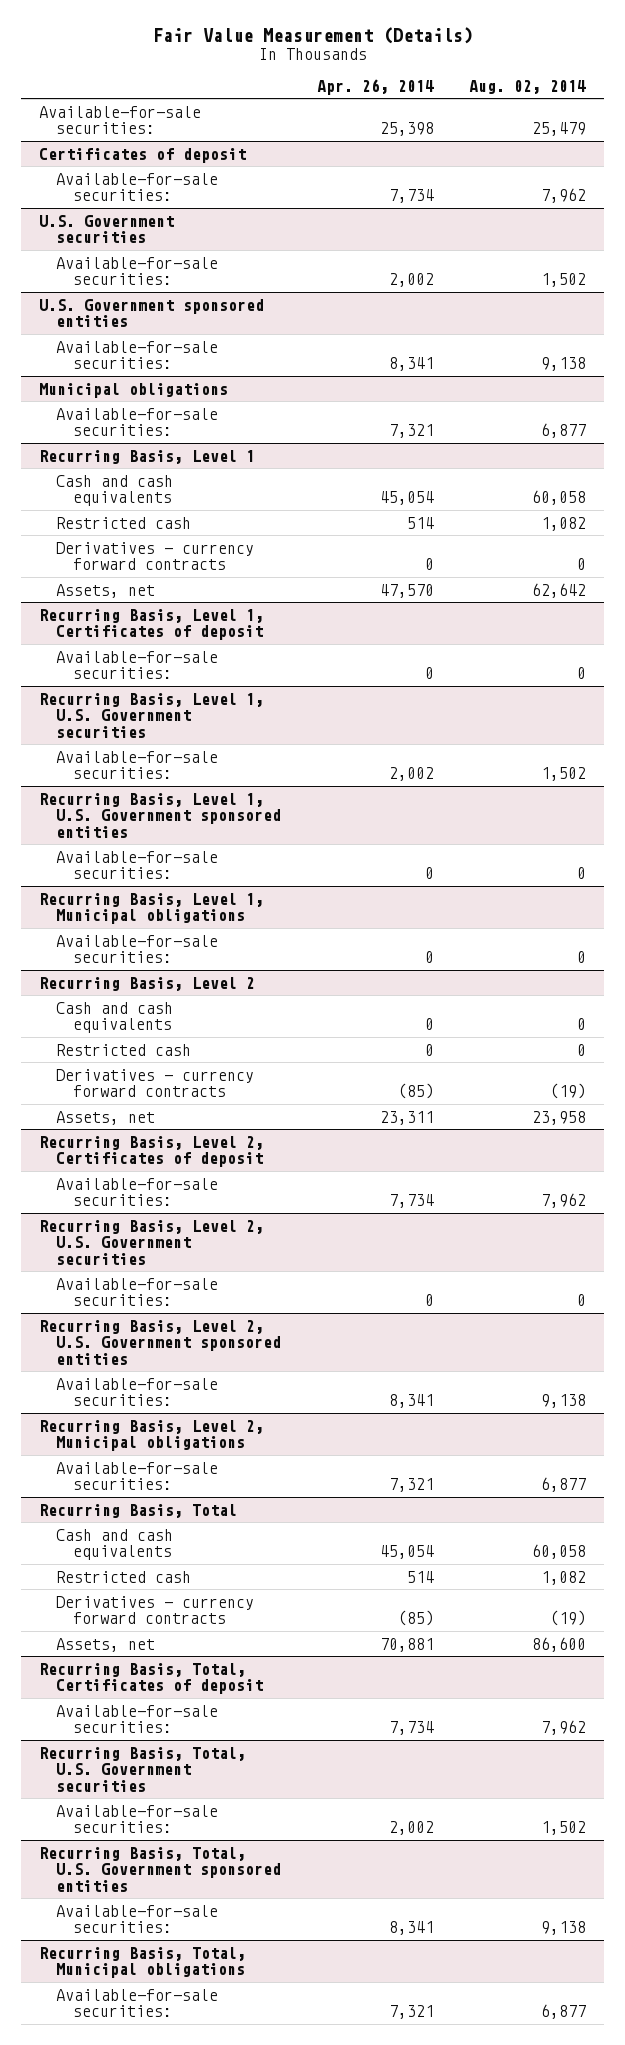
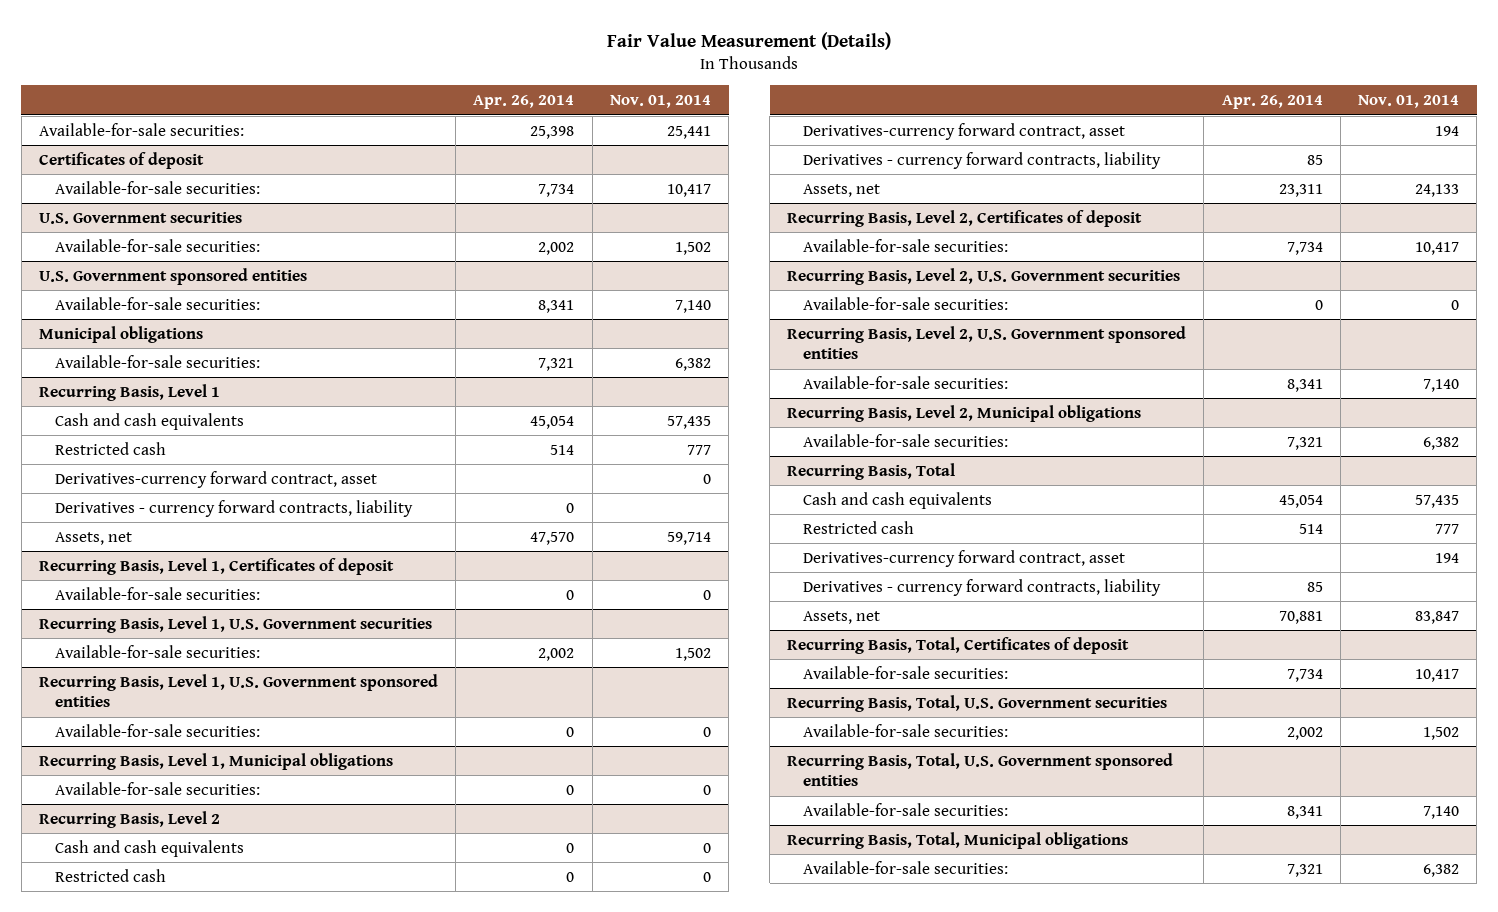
[469,79,587,94] Aug. 02, 2014 -> none
none -> [609,95,711,109] Nov. 01, 2014
none -> [54,470,377,488] Derivatives-currency forward contract, asset
[56,541,255,571] Derivatives - currency forward contracts -> [54,499,413,517] Derivatives - currency forward contracts, liability
none -> [803,122,1126,140] Derivatives-currency forward contract, asset
[56,1068,255,1098] Derivatives - currency forward contracts -> [803,151,1162,169] Derivatives - currency forward contracts, liability
[397,1083,434,1100] (85) -> [1306,154,1323,165] 85
none -> [803,549,1126,567] Derivatives-currency forward contract, asset
[56,1595,255,1625] Derivatives - currency forward contracts -> [803,578,1162,596] Derivatives - currency forward contracts, liability
[397,1610,434,1627] (85) -> [1306,581,1323,592] 85

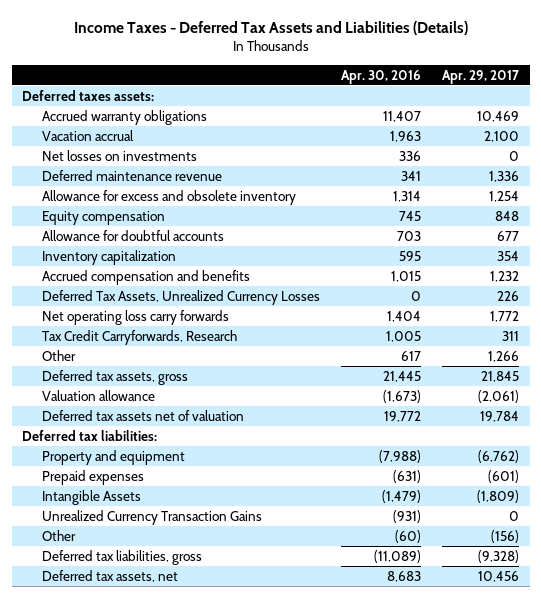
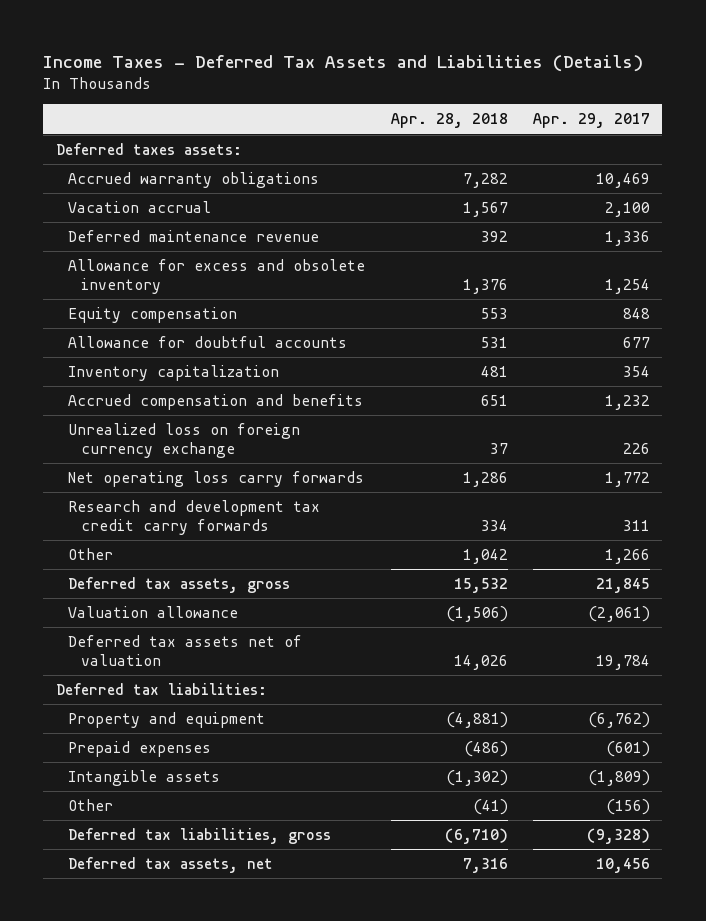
[341,69,422,84] Apr. 30, 2016 -> none
none -> [390,113,508,129] Apr. 28, 2018
[42,149,198,161] Net losses on investments -> none
[42,289,321,305] Deferred Tax Assets, Unrealized Currency Losses -> [68,422,301,459] Unrealized loss on foreign currency exchange
[42,329,238,345] Tax Credit Carryforwards, Research -> [68,499,321,536] Research and development tax credit carry forwards
[42,509,263,525] Unrealized Currency Transaction Gains -> none
[42,489,142,505] Intangible Assets -> [68,769,221,786] Intangible assets

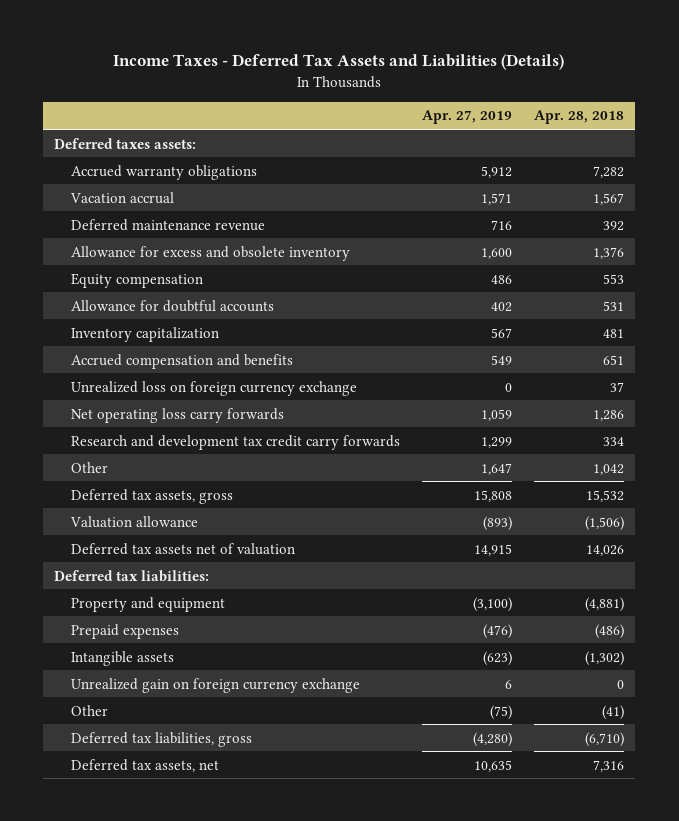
[532,113,650,129] Apr. 29, 2017 -> none
none -> [421,110,512,125] Apr. 27, 2019
none -> [70,677,360,693] Unrealized gain on foreign currency exchange

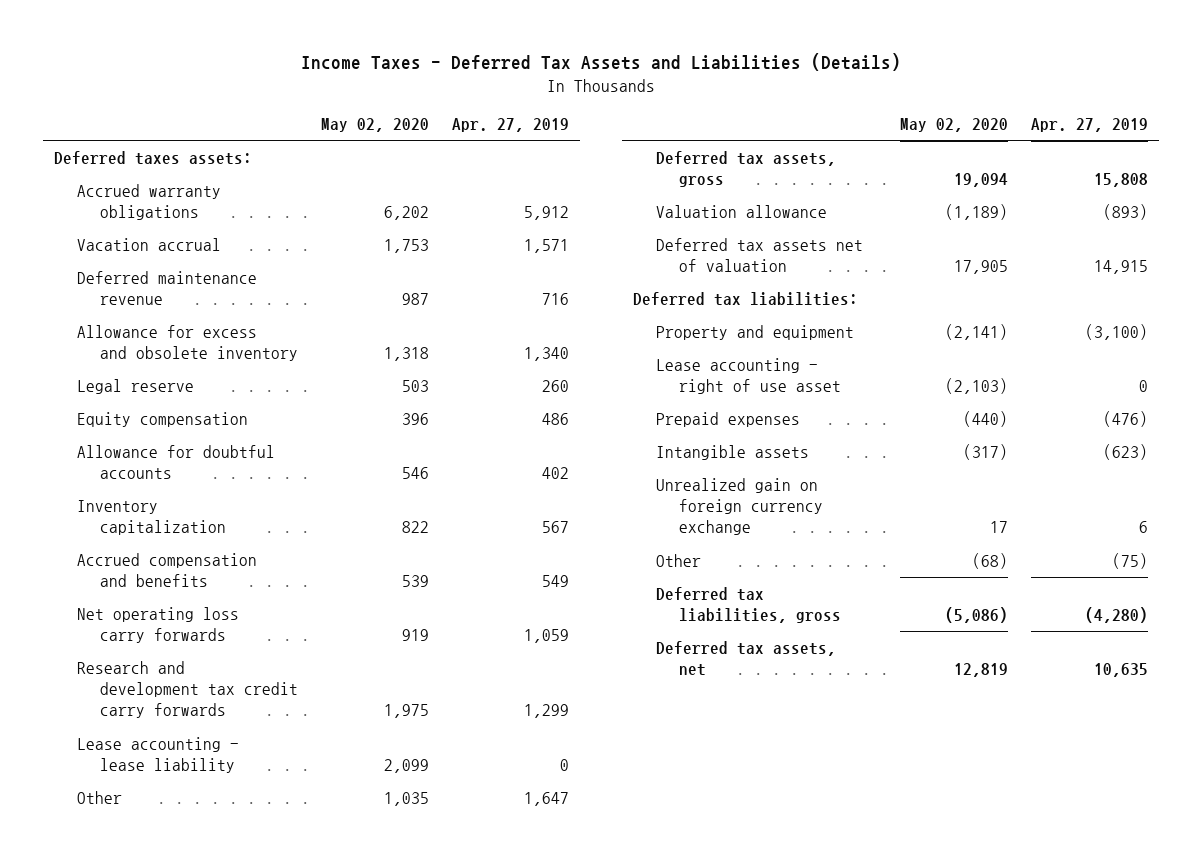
[534,110,625,125] Apr. 28, 2018 -> none
none -> [320,117,429,132] May 02, 2020
[480,247,512,259] 1,600 -> [523,347,569,362] 1,340
none -> [77,378,195,394] Legal reserve
[70,380,357,396] Unrealized loss on foreign currency exchange -> none
none -> [77,736,240,774] Lease accounting - lease liability
none -> [656,357,842,395] Lease accounting - right of use asset

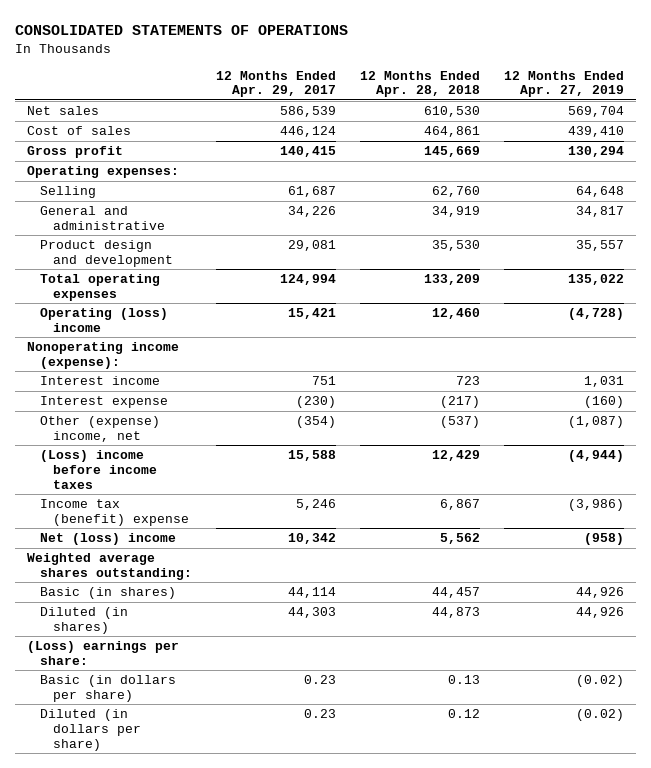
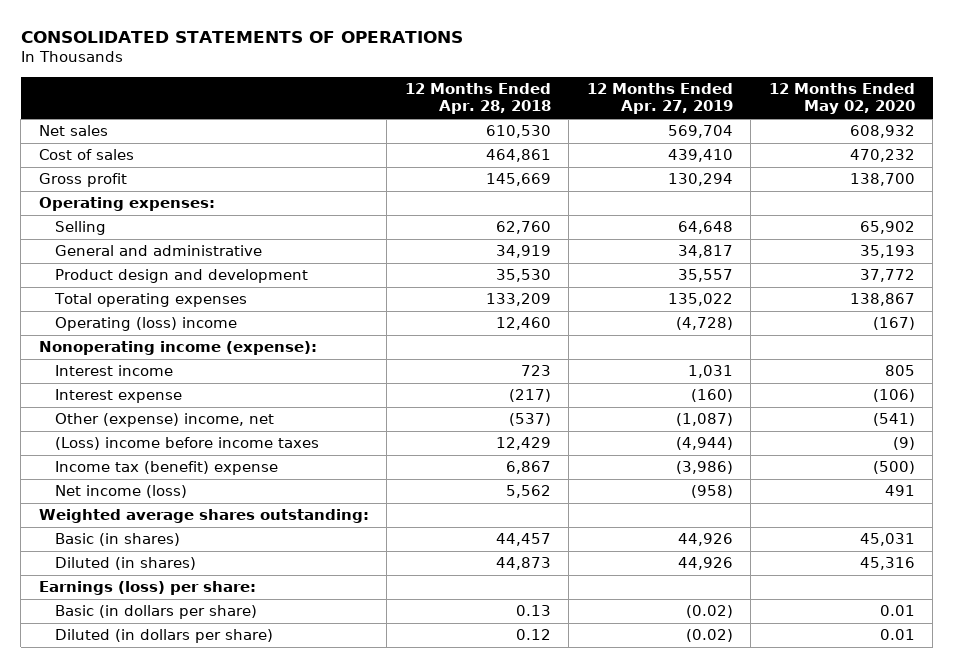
[215,70,336,98] 12 Months Ended Apr. 29, 2017 -> none
none -> [768,83,915,115] 12 Months Ended May 02, 2020
[39,533,176,546] Net (loss) income -> [55,485,188,499] Net income (loss)
[27,641,180,665] (Loss) earnings per share: -> [38,581,256,596] Earnings (loss) per share:

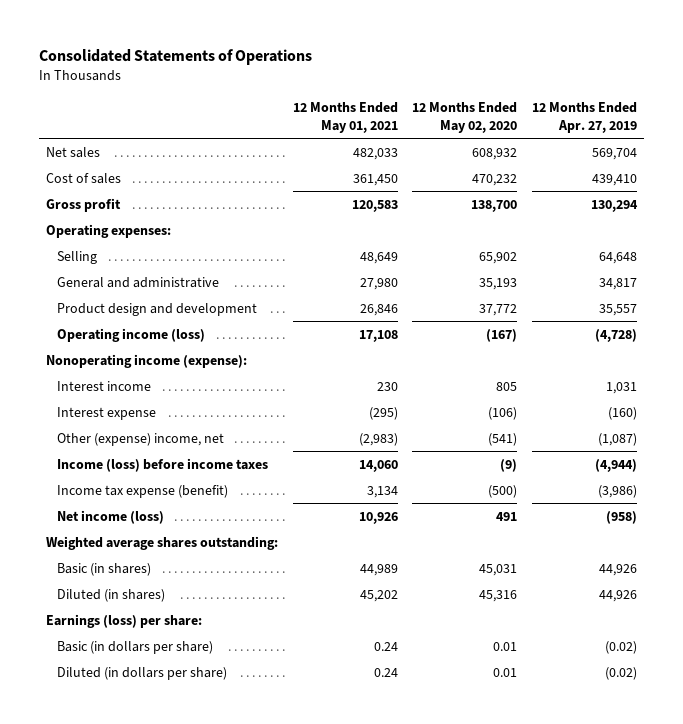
[20,31,463,44] CONSOLIDATED STATEMENTS OF OPERATIONS -> [38,48,312,65] Consolidated Statements of Operations
[404,83,551,115] 12 Months Ended Apr. 28, 2018 -> none
none -> [292,101,398,133] 12 Months Ended May 01, 2021
[54,293,248,308] Total operating expenses -> none
[55,317,238,332] Operating (loss) income -> [56,327,205,342] Operating income (loss)
[55,437,320,451] (Loss) income before income taxes -> [56,457,268,472] Income (loss) before income taxes
[55,461,279,476] Income tax (benefit) expense -> [56,484,228,498] Income tax expense (benefit)

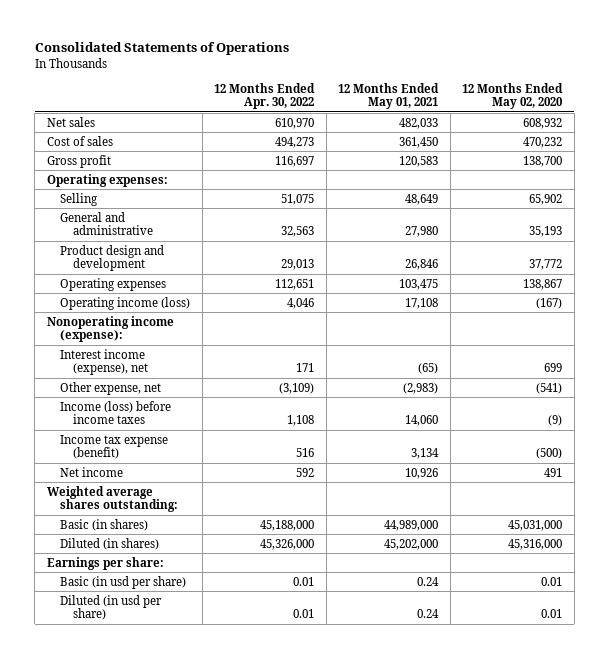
[531,101,637,133] 12 Months Ended Apr. 27, 2019 -> none
none -> [214,82,316,110] 12 Months Ended Apr. 30, 2022
none -> [59,277,166,291] Operating expenses
[56,406,156,420] Interest expense -> none
[56,380,151,391] Interest income -> [59,348,149,376] Interest income (expense), net
[376,381,398,391] 230 -> [418,363,439,375] (65)
[496,381,518,391] 805 -> [544,363,563,373] 699
[56,432,224,446] Other (expense) income, net -> [59,381,161,395] Other expense, net
[56,509,164,524] Net income (loss) -> [59,466,123,477] Net income
[359,563,398,576] 44,989 -> [384,519,439,531] 44,989,000
[479,563,518,576] 45,031 -> [508,519,563,531] 45,031,000
[359,589,398,602] 45,202 -> [384,538,439,550] 45,202,000
[479,589,518,602] 45,316 -> [508,538,563,550] 45,316,000
[46,613,203,628] Earnings (loss) per share: -> [46,556,164,570] Earnings per share:
[56,640,213,654] Basic (in dollars per share) -> [59,575,186,589] Basic (in usd per share)
[56,666,227,680] Diluted (in dollars per share) -> [59,594,162,621] Diluted (in usd per share)

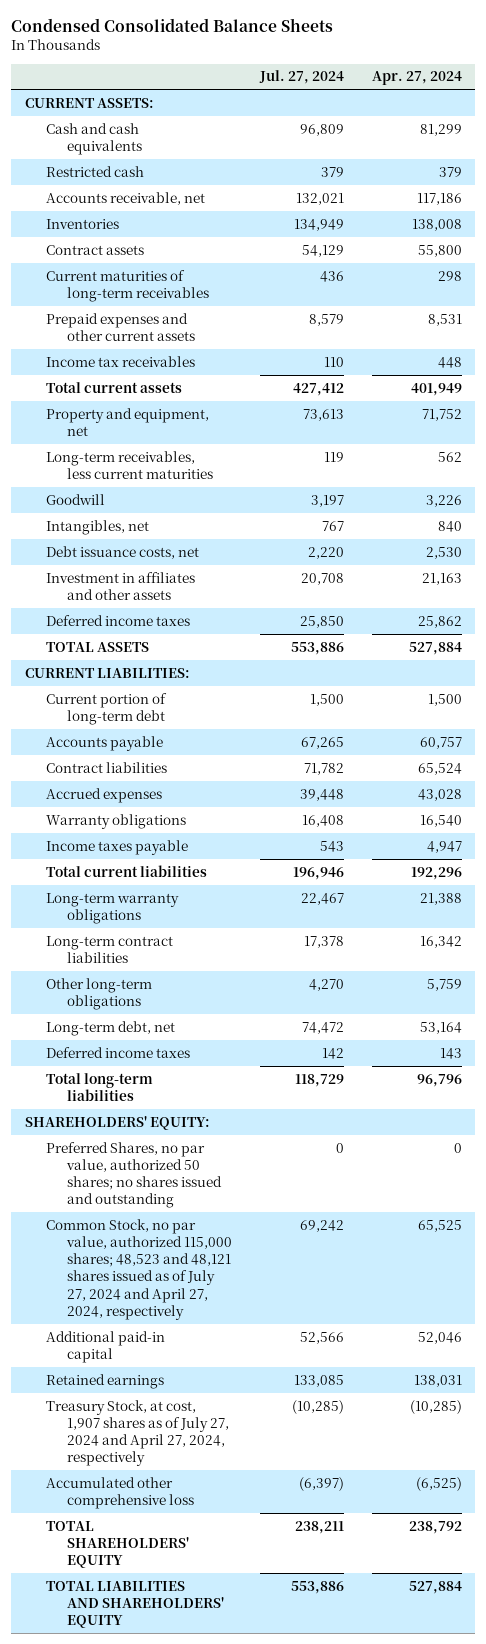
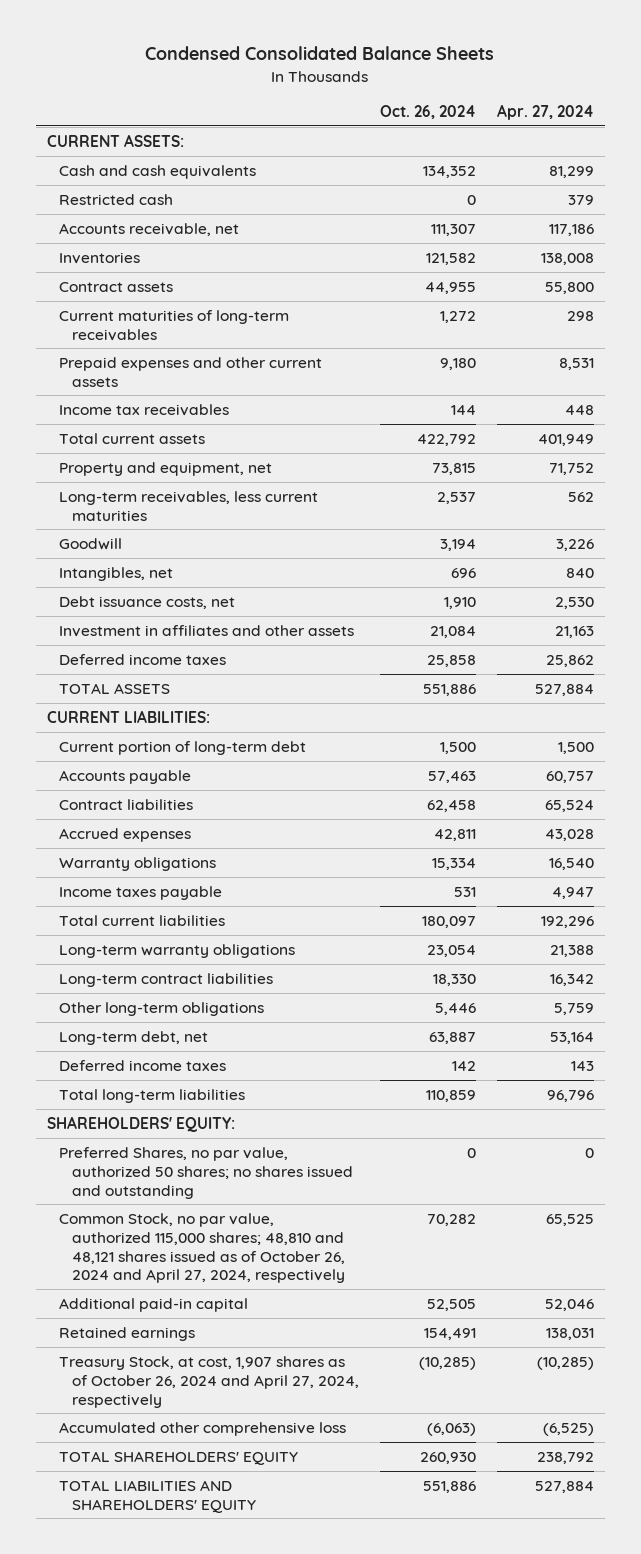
[258,70,344,85] Jul. 27, 2024 -> none
none -> [379,104,476,119] Oct. 26, 2024
[46,1218,233,1320] Common Stock, no par value, authorized 115,000 shares; 48,523 and 48,121 shares issued as of July 27, 2024 and April 27, 2024, respectively -> [59,1212,345,1284] Common Stock, no par value, authorized 115,000 shares; 48,810 and 48,121 shares issued as of October 26, 2024 and April 27, 2024, respectively
[46,1399,230,1467] Treasury Stock, at cost, 1,907 shares as of July 27, 2024 and April 27, 2024, respectively -> [59,1355,359,1408] Treasury Stock, at cost, 1,907 shares as of October 26, 2024 and April 27, 2024, respectively

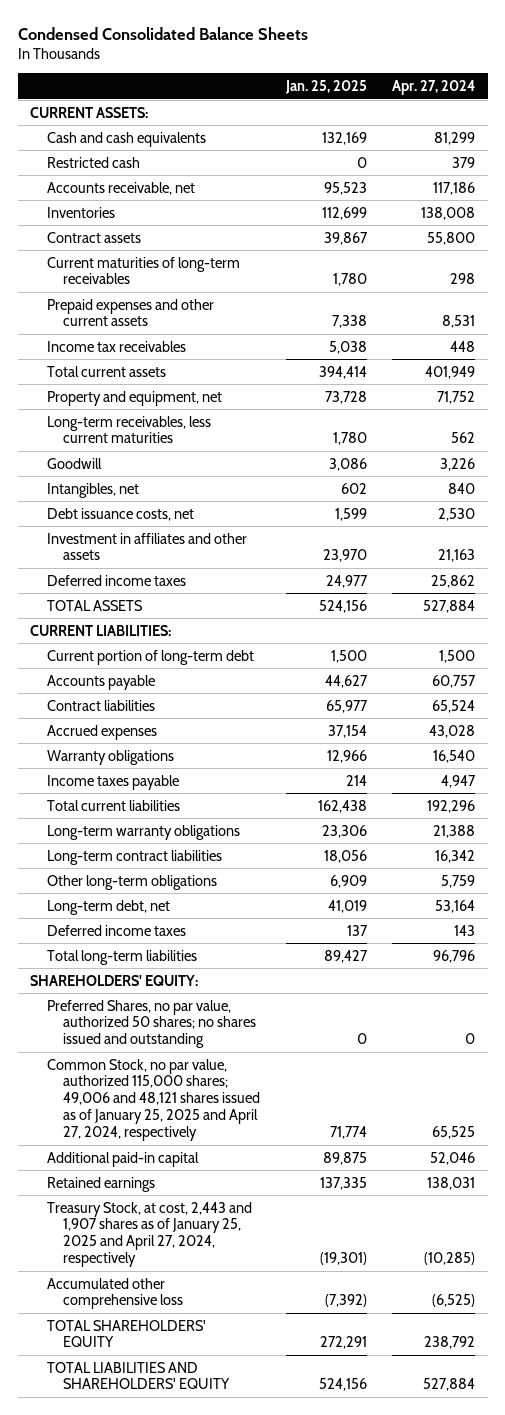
[379,104,476,119] Oct. 26, 2024 -> none
none -> [284,80,367,95] Jan. 25, 2025
[59,1212,345,1284] Common Stock, no par value, authorized 115,000 shares; 48,810 and 48,121 shares issued as of October 26, 2024 and April 27, 2024, respectively -> [46,1058,261,1141] Common Stock, no par value, authorized 115,000 shares; 49,006 and 48,121 shares issued as of January 25, 2025 and April 27, 2024, respectively
[59,1355,359,1408] Treasury Stock, at cost, 1,907 shares as of October 26, 2024 and April 27, 2024, respectively -> [46,1201,252,1268] Treasury Stock, at cost, 2,443 and 1,907 shares as of January 25, 2025 and April 27, 2024, respectively

